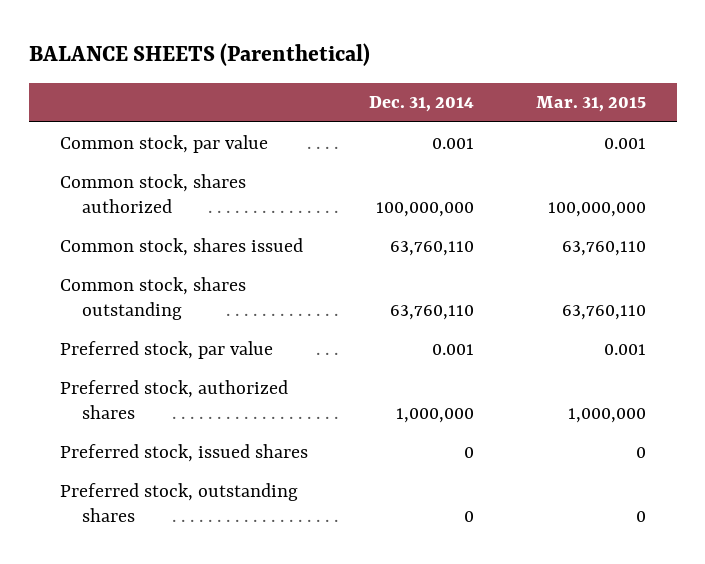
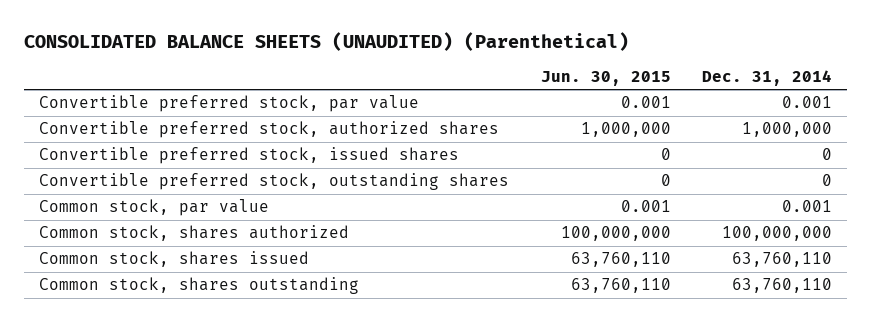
[28,43,370,67] BALANCE SHEETS (Parenthetical) -> [23,32,629,52] CONSOLIDATED BALANCE SHEETS (UNAUDITED) (Parenthetical)
[535,96,646,113] Mar. 31, 2015 -> none
none -> [540,71,671,87] Jun. 30, 2015
none -> [39,95,420,113] Convertible preferred stock, par value
none -> [39,121,500,139] Convertible preferred stock, authorized shares
none -> [39,147,460,165] Convertible preferred stock, issued shares
none -> [39,173,510,191] Convertible preferred stock, outstanding shares
[59,340,273,359] Preferred stock, par value -> none
[59,379,288,419] Preferred stock, authorized shares -> none
[59,443,308,462] Preferred stock, issued shares -> none
[59,482,298,522] Preferred stock, outstanding shares -> none

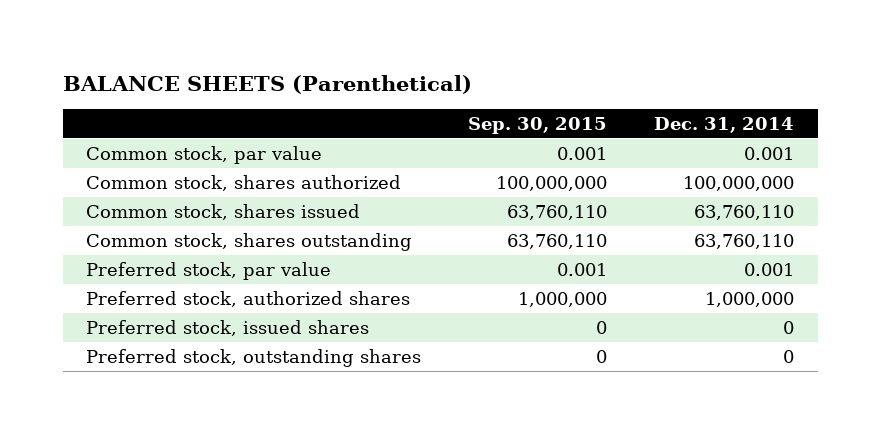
[23,32,629,52] CONSOLIDATED BALANCE SHEETS (UNAUDITED) (Parenthetical) -> [62,74,472,94] BALANCE SHEETS (Parenthetical)
[540,71,671,87] Jun. 30, 2015 -> none
none -> [468,117,608,135] Sep. 30, 2015
[39,95,420,113] Convertible preferred stock, par value -> none
[39,121,500,139] Convertible preferred stock, authorized shares -> none
[39,147,460,165] Convertible preferred stock, issued shares -> none
[39,173,510,191] Convertible preferred stock, outstanding shares -> none
none -> [86,262,332,281] Preferred stock, par value
none -> [86,291,411,308] Preferred stock, authorized shares
none -> [86,320,370,337] Preferred stock, issued shares
none -> [86,349,422,368] Preferred stock, outstanding shares

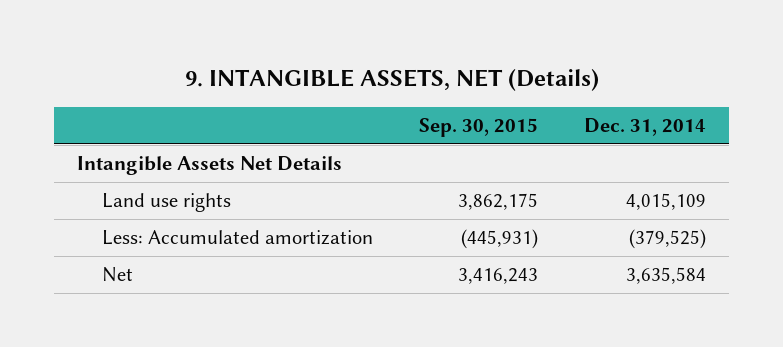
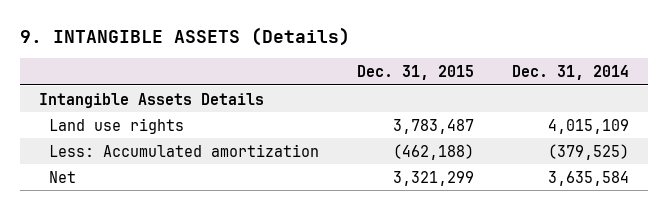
[184,69,599,92] 9. INTANGIBLE ASSETS, NET (Details) -> [19,27,350,47] 9. INTANGIBLE ASSETS (Details)
[419,117,539,137] Sep. 30, 2015 -> none
none -> [357,65,475,81] Dec. 31, 2015
[76,156,342,176] Intangible Assets Net Details -> [38,92,264,108] Intangible Assets Details

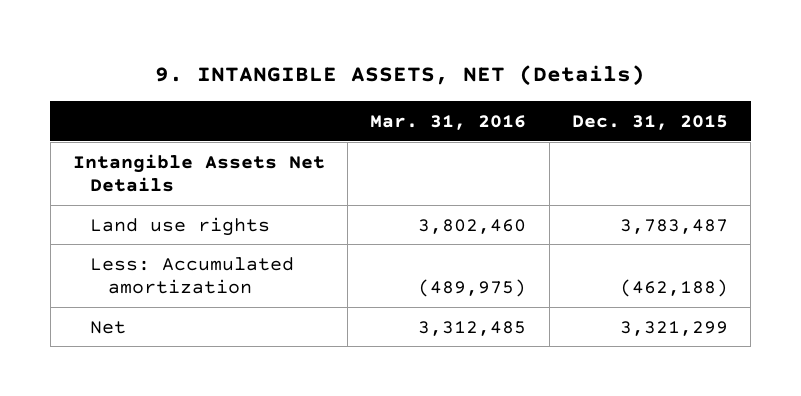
[19,27,350,47] 9. INTANGIBLE ASSETS (Details) -> [155,65,646,87] 9. INTANGIBLE ASSETS, NET (Details)
[511,65,629,81] Dec. 31, 2014 -> none
none -> [370,115,527,131] Mar. 31, 2016
[38,92,264,108] Intangible Assets Details -> [72,153,325,193] Intangible Assets Net Details

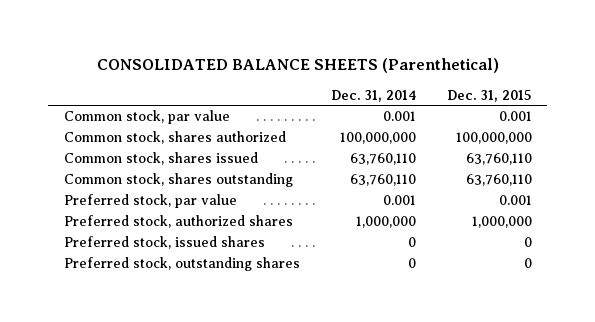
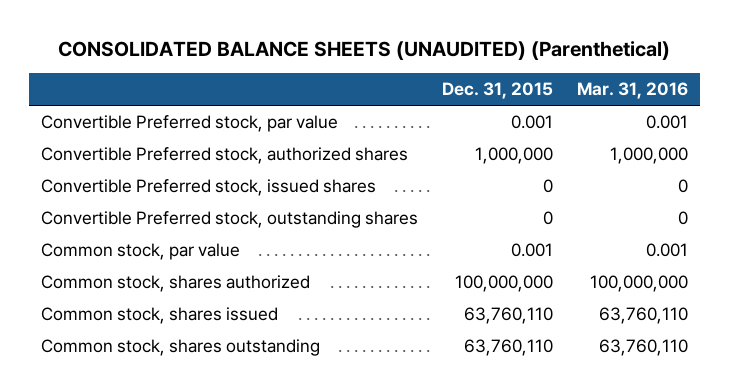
[96,58,499,74] CONSOLIDATED BALANCE SHEETS (Parenthetical) -> [58,40,671,60] CONSOLIDATED BALANCE SHEETS (UNAUDITED) (Parenthetical)
[330,89,416,102] Dec. 31, 2014 -> none
none -> [576,82,688,100] Mar. 31, 2016
none -> [40,115,338,133] Convertible Preferred stock, par value
none -> [40,147,408,165] Convertible Preferred stock, authorized shares
none -> [40,179,376,197] Convertible Preferred stock, issued shares
none -> [40,211,418,229] Convertible Preferred stock, outstanding shares
[63,194,237,209] Preferred stock, par value -> none
[63,215,293,229] Preferred stock, authorized shares -> none
[63,236,265,250] Preferred stock, issued shares -> none
[63,257,300,272] Preferred stock, outstanding shares -> none

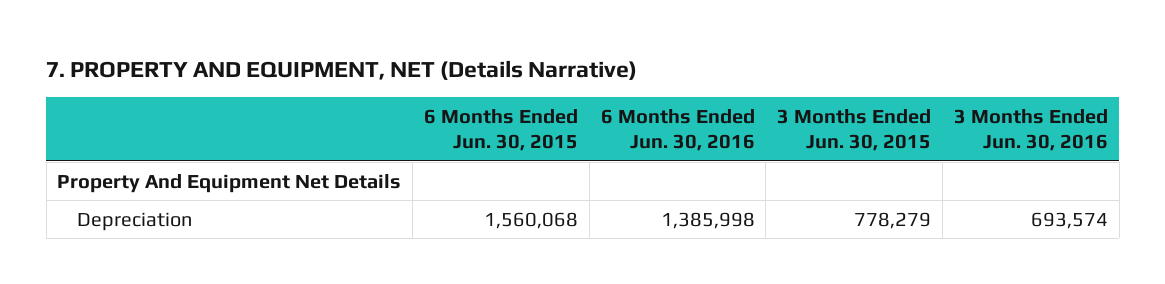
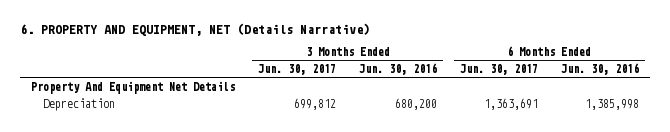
[46,60,638,81] 7. PROPERTY AND EQUIPMENT, NET (Details Narrative) -> [19,23,370,37] 6. PROPERTY AND EQUIPMENT, NET (Details Narrative)
[423,108,578,152] 6 Months Ended Jun. 30, 2015 -> none
[777,108,932,152] 3 Months Ended Jun. 30, 2015 -> none
none -> [258,63,337,75] Jun. 30, 2017
none -> [459,63,538,75] Jun. 30, 2017
[1030,211,1108,229] 693,574 -> [395,97,438,110] 680,200

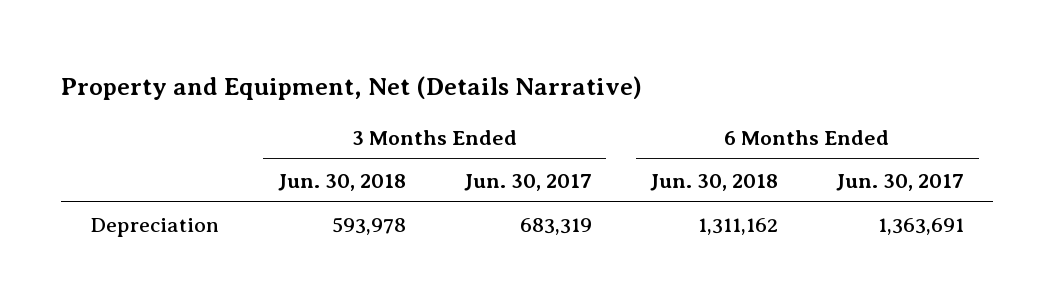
[19,23,370,37] 6. PROPERTY AND EQUIPMENT, NET (Details Narrative) -> [61,75,643,100] Property and Equipment, Net (Details Narrative)
[359,62,438,75] Jun. 30, 2016 -> none
[560,62,639,75] Jun. 30, 2016 -> none
none -> [277,173,406,191] Jun. 30, 2018
none -> [650,173,779,191] Jun. 30, 2018
[31,80,236,94] Property And Equipment Net Details -> none
[294,97,337,110] 699,812 -> [519,217,592,235] 683,319

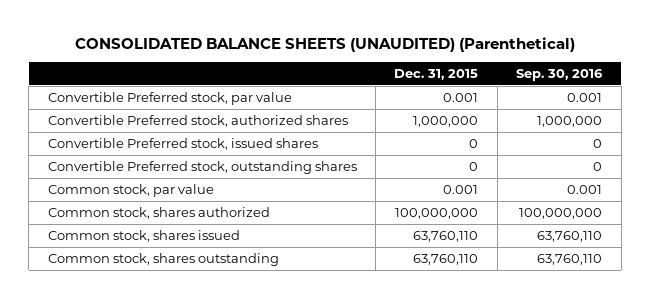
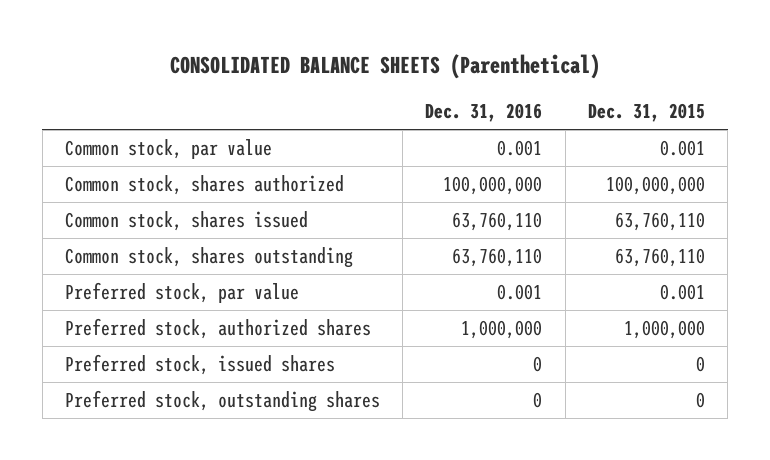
[74,36,575,52] CONSOLIDATED BALANCE SHEETS (UNAUDITED) (Parenthetical) -> [169,54,600,80] CONSOLIDATED BALANCE SHEETS (Parenthetical)
[516,68,604,81] Sep. 30, 2016 -> none
none -> [425,103,543,123] Dec. 31, 2016
[47,91,292,105] Convertible Preferred stock, par value -> none
[47,114,348,127] Convertible Preferred stock, authorized shares -> none
[47,137,318,150] Convertible Preferred stock, issued shares -> none
[47,160,357,174] Convertible Preferred stock, outstanding shares -> none
none -> [65,281,300,303] Preferred stock, par value
none -> [65,317,372,339] Preferred stock, authorized shares
none -> [65,353,336,375] Preferred stock, issued shares
none -> [65,389,381,412] Preferred stock, outstanding shares

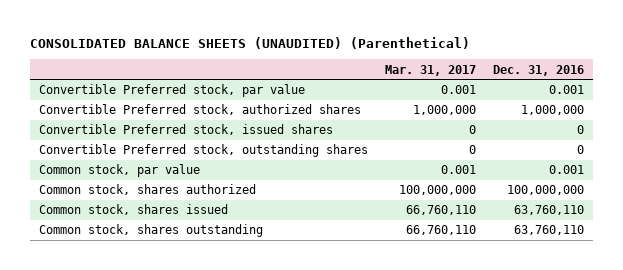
[169,54,600,80] CONSOLIDATED BALANCE SHEETS (Parenthetical) -> [30,36,471,49] CONSOLIDATED BALANCE SHEETS (UNAUDITED) (Parenthetical)
[587,103,705,123] Dec. 31, 2015 -> none
none -> [385,64,477,76] Mar. 31, 2017
none -> [38,84,305,98] Convertible Preferred stock, par value
none -> [38,104,361,116] Convertible Preferred stock, authorized shares
none -> [38,124,333,136] Convertible Preferred stock, issued shares
none -> [38,144,368,158] Convertible Preferred stock, outstanding shares
[65,281,300,303] Preferred stock, par value -> none
[65,317,372,339] Preferred stock, authorized shares -> none
[65,353,336,375] Preferred stock, issued shares -> none
[65,389,381,412] Preferred stock, outstanding shares -> none

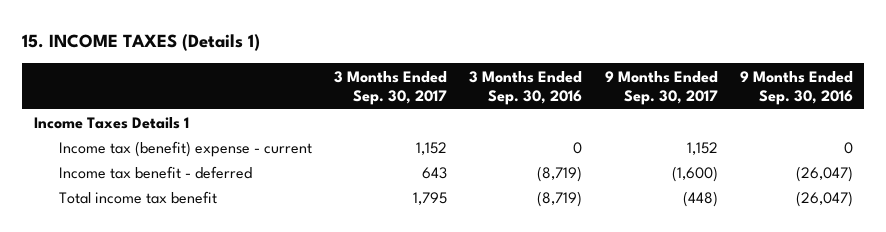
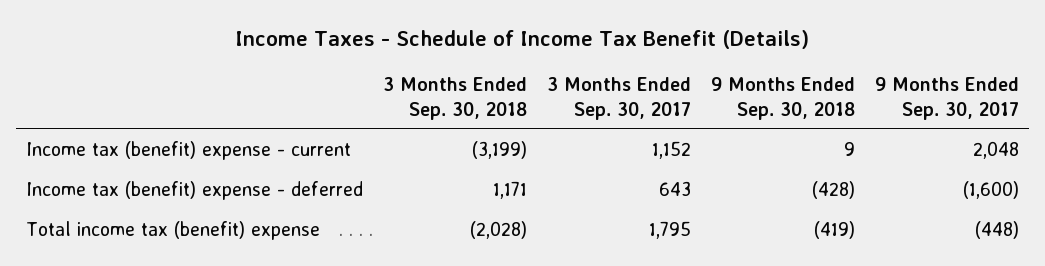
[22,34,261,52] 15. INCOME TAXES (Details 1) -> [235,29,810,49] Income Taxes - Schedule of Income Tax Benefit (Details)
[469,70,583,106] 3 Months Ended Sep. 30, 2016 -> none
[739,70,853,106] 9 Months Ended Sep. 30, 2016 -> none
none -> [382,77,527,120] 3 Months Ended Sep. 30, 2018
none -> [710,77,855,120] 9 Months Ended Sep. 30, 2018
[33,117,189,130] Income Taxes Details 1 -> none
[686,142,718,156] 1,152 -> [972,141,1019,160] 2,048
[58,166,252,180] Income tax benefit - deferred -> [25,181,363,201] Income tax (benefit) expense - deferred
[58,191,217,205] Total income tax benefit -> [25,221,320,241] Total income tax (benefit) expense

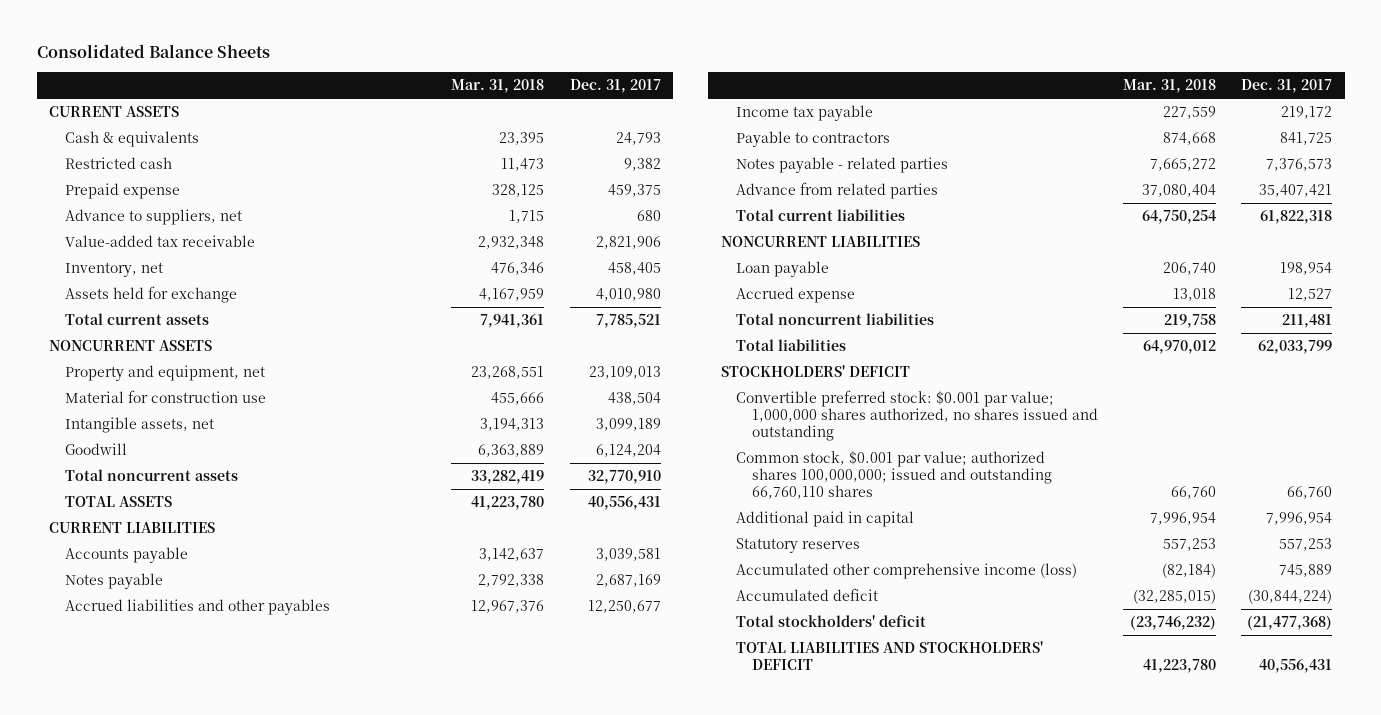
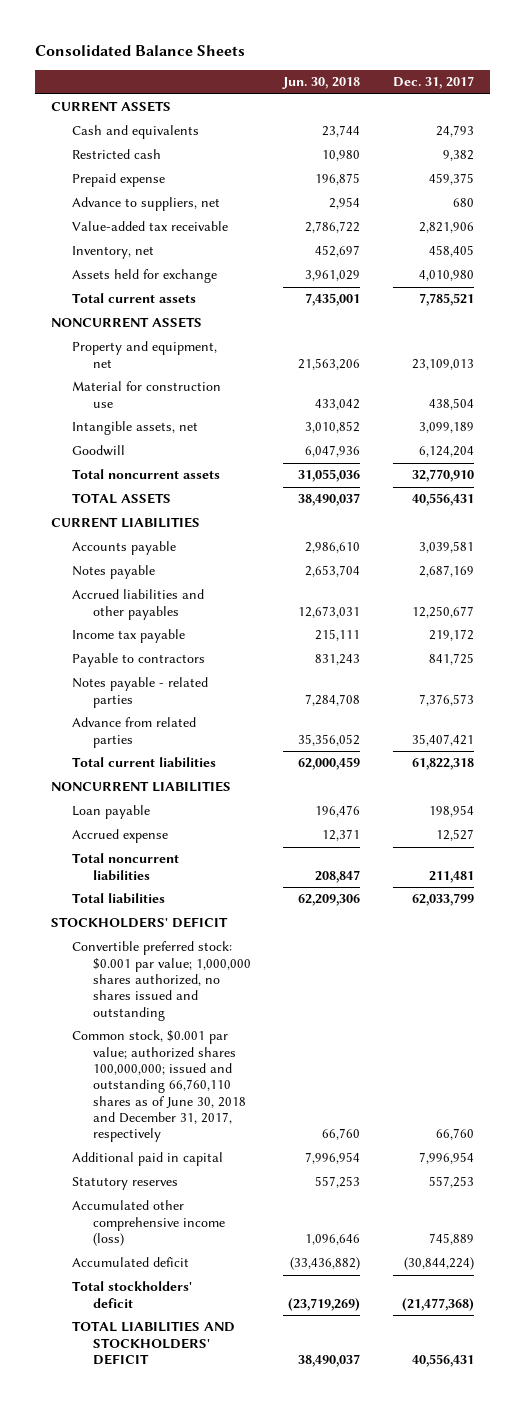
[451,79,545,94] Mar. 31, 2018 -> none
none -> [282,77,361,90] Jun. 30, 2018
[64,131,199,148] Cash & equivalents -> [71,125,199,140] Cash and equivalents
[736,451,1052,499] Common stock, $0.001 par value; authorized shares 100,000,000; issued and outstanding 66,760,110 shares -> [71,1030,246,1143] Common stock, $0.001 par value; authorized shares 100,000,000; issued and outstanding 66,760,110 shares as of June 30, 2018 and December 31, 2017, respectively

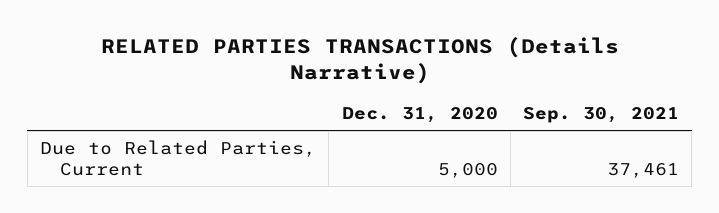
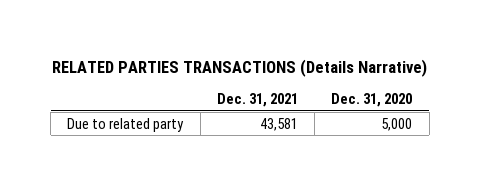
[523,106,680,123] Sep. 30, 2021 -> none
none -> [216,93,298,108] Dec. 31, 2021
[39,139,316,176] Due to Related Parties, Current -> [67,117,185,132] Due to related party

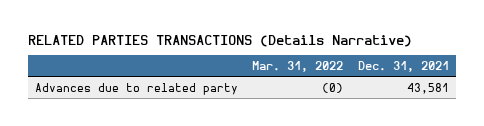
[331,93,413,108] Dec. 31, 2020 -> none
none -> [252,60,344,72] Mar. 31, 2022
[67,117,185,132] Due to related party -> [34,82,238,95] Advances due to related party

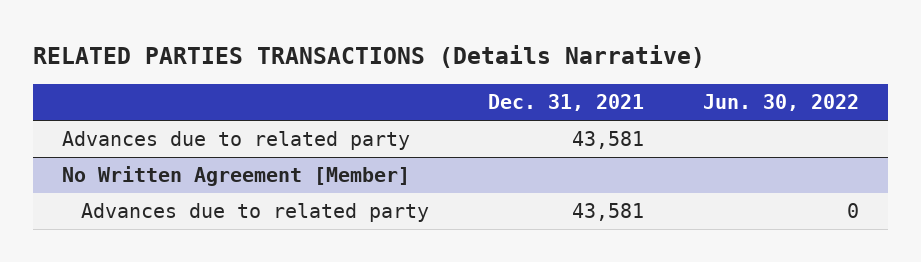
[252,60,344,72] Mar. 31, 2022 -> none
none -> [702,94,859,112] Jun. 30, 2022
none -> [62,166,411,187] No Written Agreement [Member]
none -> [80,203,429,223] Advances due to related party

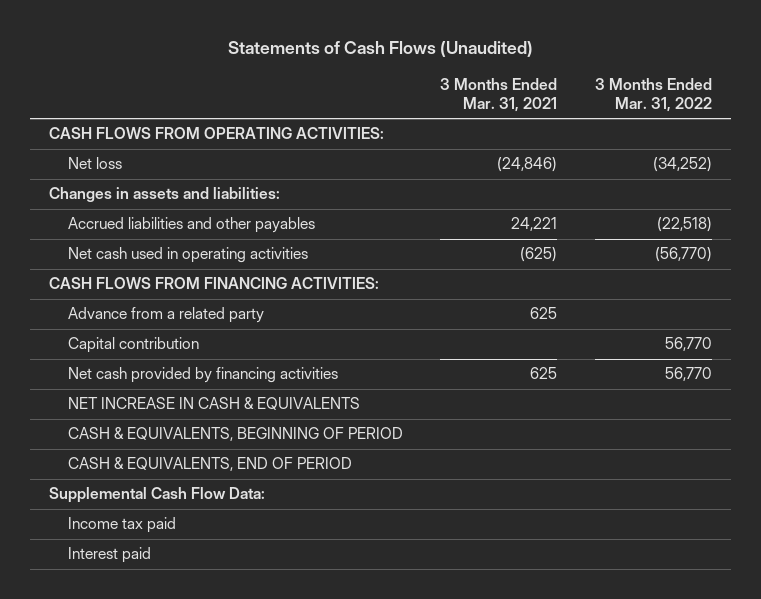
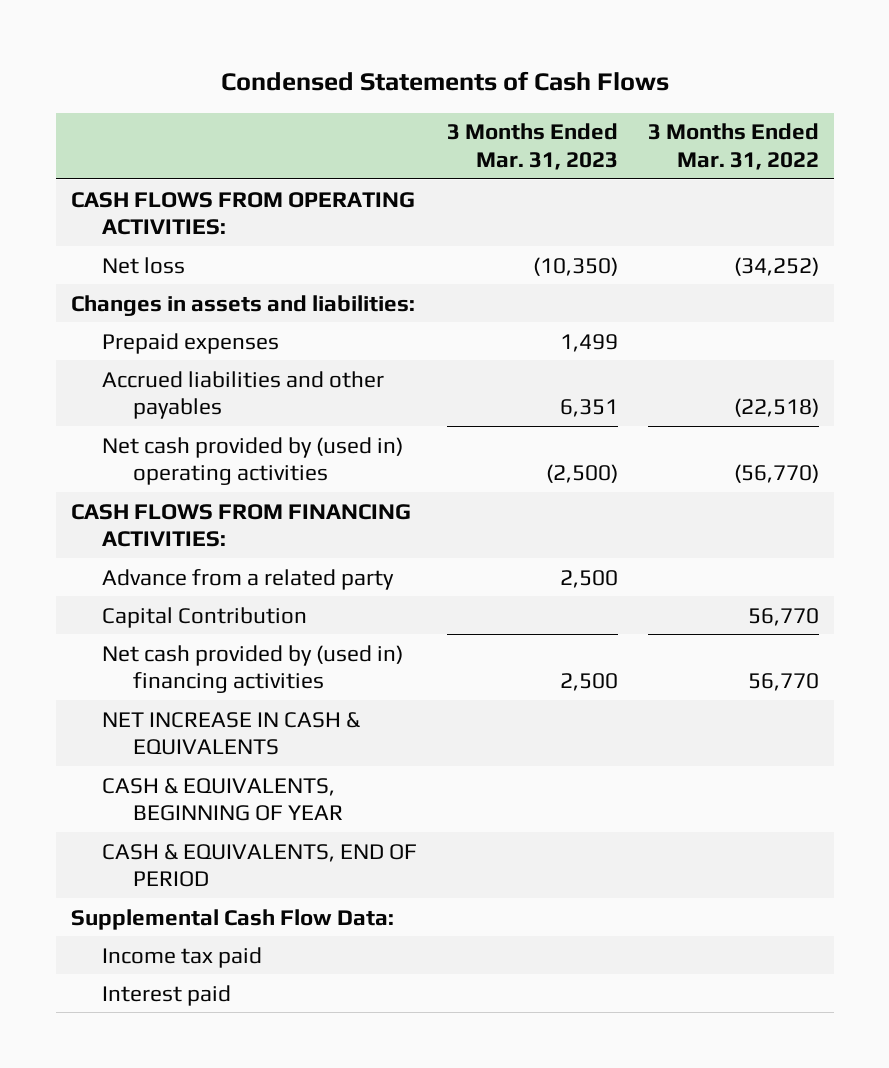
[227,41,533,58] Statements of Cash Flows (Unaudited) -> [220,71,669,92] Condensed Statements of Cash Flows
[440,77,558,112] 3 Months Ended Mar. 31, 2021 -> none
none -> [446,123,618,171] 3 Months Ended Mar. 31, 2023
none -> [101,332,279,354] Prepaid expenses
[67,247,308,264] Net cash used in operating activities -> [101,436,403,486] Net cash provided by (used in) operating activities
[67,337,199,354] Capital contribution -> [101,606,307,628] Capital Contribution
[67,367,338,384] Net cash provided by financing activities -> [101,644,403,694] Net cash provided by (used in) financing activities
[67,427,403,442] CASH & EQUIVALENTS, BEGINNING OF PERIOD -> [101,777,343,822] CASH & EQUIVALENTS, BEGINNING OF YEAR

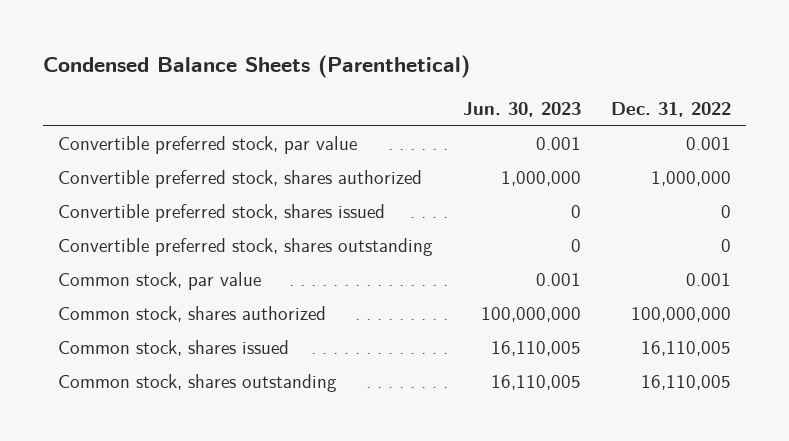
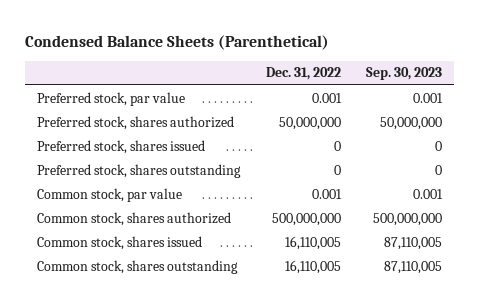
[463,101,582,117] Jun. 30, 2023 -> none
none -> [365,67,442,81] Sep. 30, 2023
[57,135,357,154] Convertible preferred stock, par value -> [37,91,186,106] Preferred stock, par value
[57,169,422,188] Convertible preferred stock, shares authorized -> [37,115,235,130] Preferred stock, shares authorized
[651,170,732,186] 1,000,000 -> [278,116,341,130] 50,000,000
[57,203,385,222] Convertible preferred stock, shares issued -> [37,139,206,154] Preferred stock, shares issued
[57,237,433,256] Convertible preferred stock, shares outstanding -> [37,163,242,178] Preferred stock, shares outstanding
[631,306,732,322] 100,000,000 -> [271,212,341,226] 500,000,000

